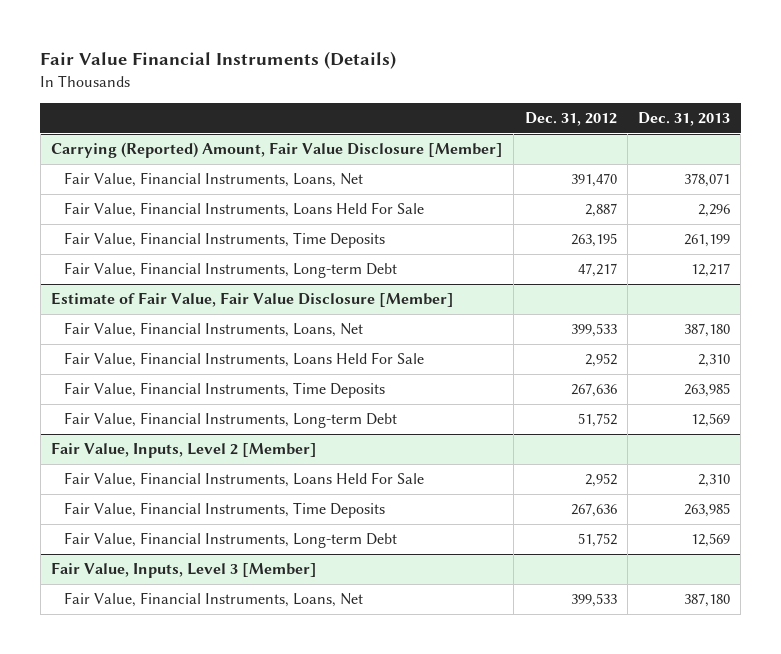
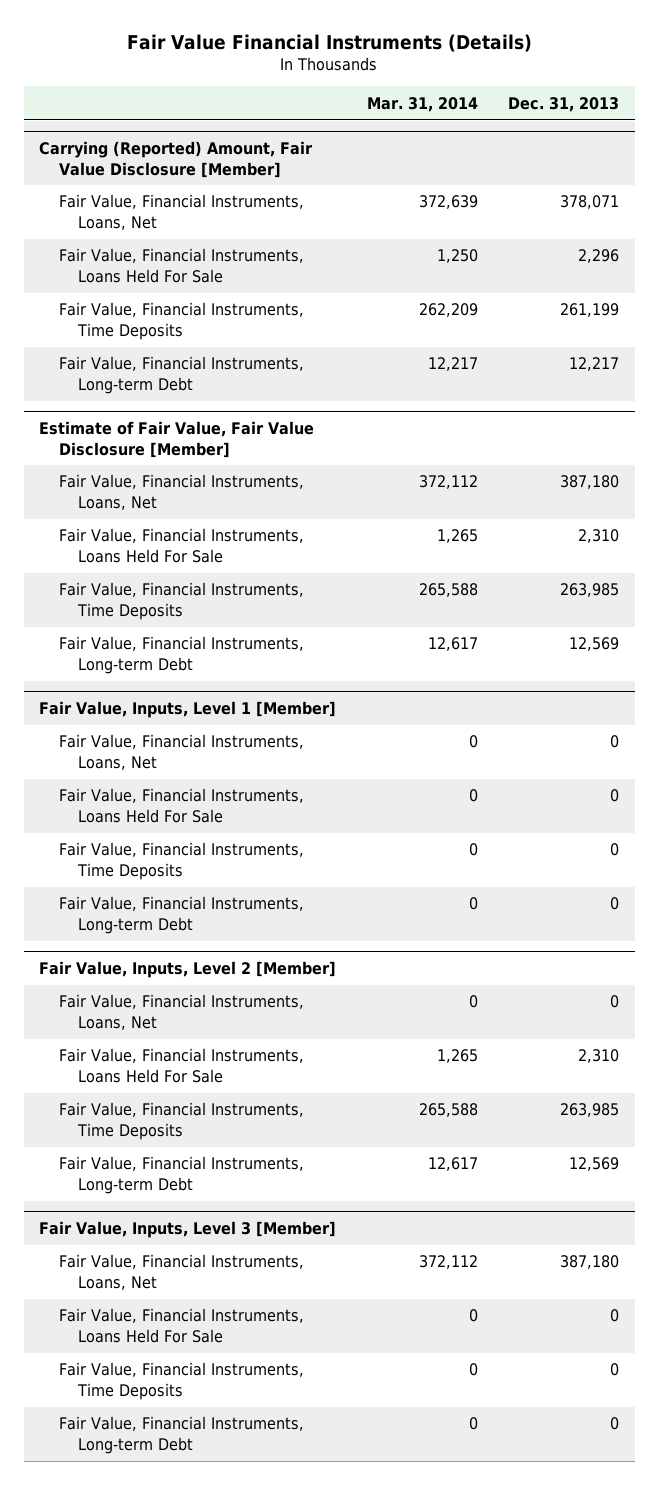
[524,112,617,127] Dec. 31, 2012 -> none
none -> [366,96,478,112] Mar. 31, 2014
none -> [39,700,337,718] Fair Value, Inputs, Level 1 [Member]
none -> [58,734,304,771] Fair Value, Financial Instruments, Loans, Net
none -> [58,788,304,824] Fair Value, Financial Instruments, Loans Held For Sale
none -> [58,842,304,881] Fair Value, Financial Instruments, Time Deposits
none -> [58,896,304,935] Fair Value, Financial Instruments, Long-term Debt
none -> [58,994,304,1031] Fair Value, Financial Instruments, Loans, Net
none -> [58,1308,304,1344] Fair Value, Financial Instruments, Loans Held For Sale
none -> [58,1362,304,1401] Fair Value, Financial Instruments, Time Deposits
none -> [58,1416,304,1455] Fair Value, Financial Instruments, Long-term Debt

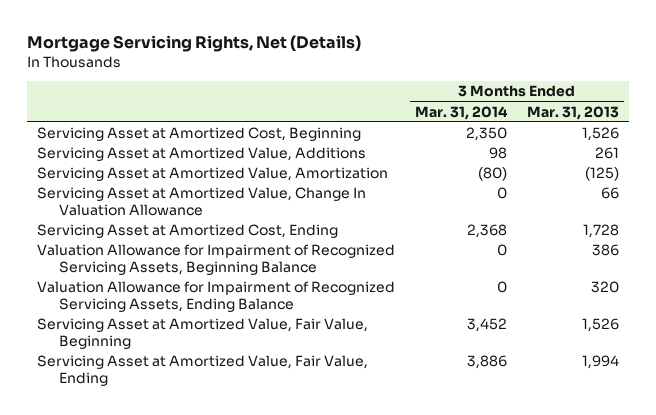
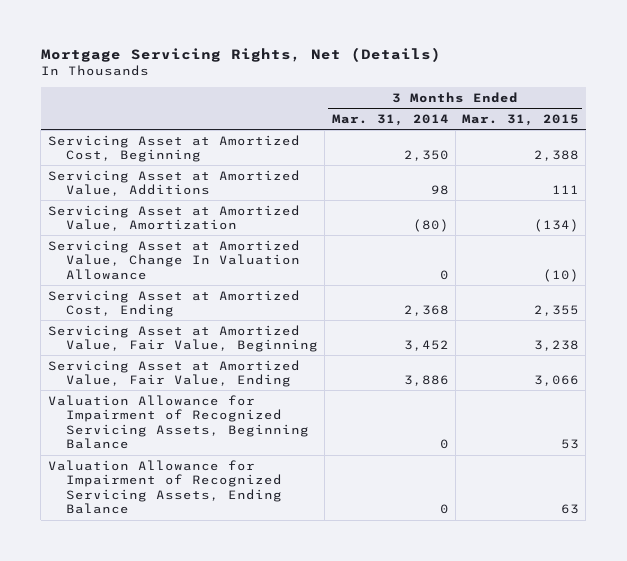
[527,105,620,120] Mar. 31, 2013 -> none
none -> [461,113,579,126] Mar. 31, 2015
[36,244,395,275] Valuation Allowance for Impairment of Recognized Servicing Assets, Beginning Balance -> [47,394,310,450] Valuation Allowance for Impairment of Recognized Servicing Assets, Beginning Balance
[36,281,395,312] Valuation Allowance for Impairment of Recognized Servicing Assets, Ending Balance -> [47,459,283,515] Valuation Allowance for Impairment of Recognized Servicing Assets, Ending Balance

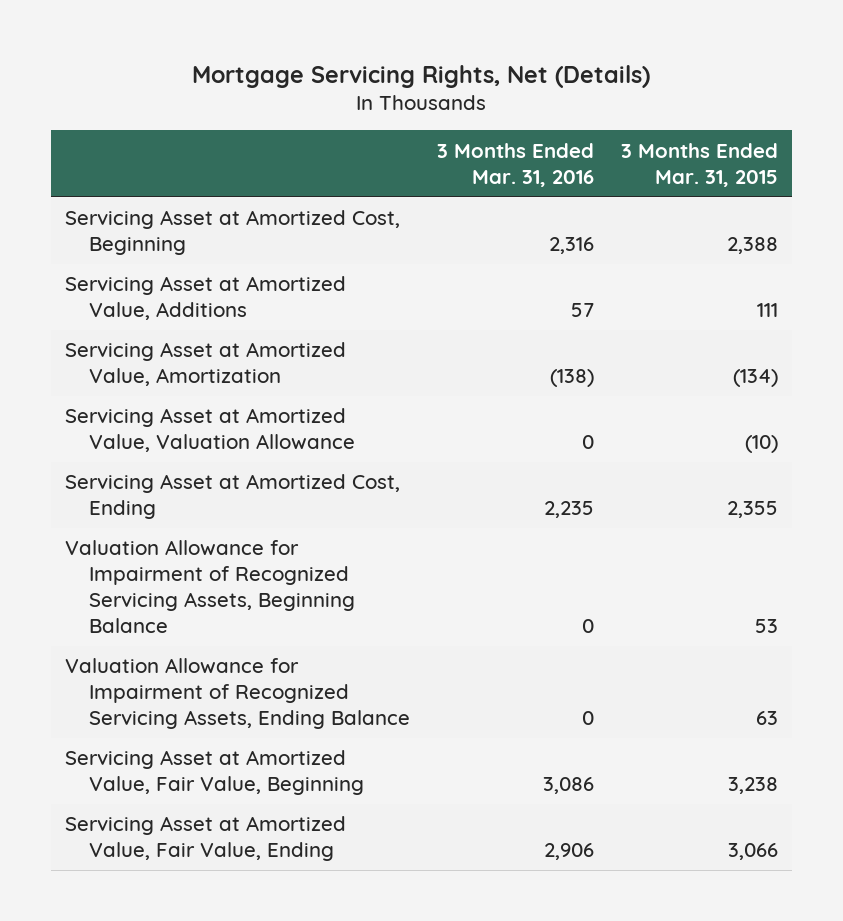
[331,113,449,126] Mar. 31, 2014 -> none
none -> [437,142,595,187] 3 Months Ended Mar. 31, 2016
[47,239,301,280] Servicing Asset at Amortized Value, Change In Valuation Allowance -> [64,408,356,453] Servicing Asset at Amortized Value, Valuation Allowance
[47,324,319,353] Servicing Asset at Amortized Value, Fair Value, Beginning -> [64,750,365,796] Servicing Asset at Amortized Value, Fair Value, Beginning
[47,359,300,388] Servicing Asset at Amortized Value, Fair Value, Ending -> [64,816,346,862] Servicing Asset at Amortized Value, Fair Value, Ending

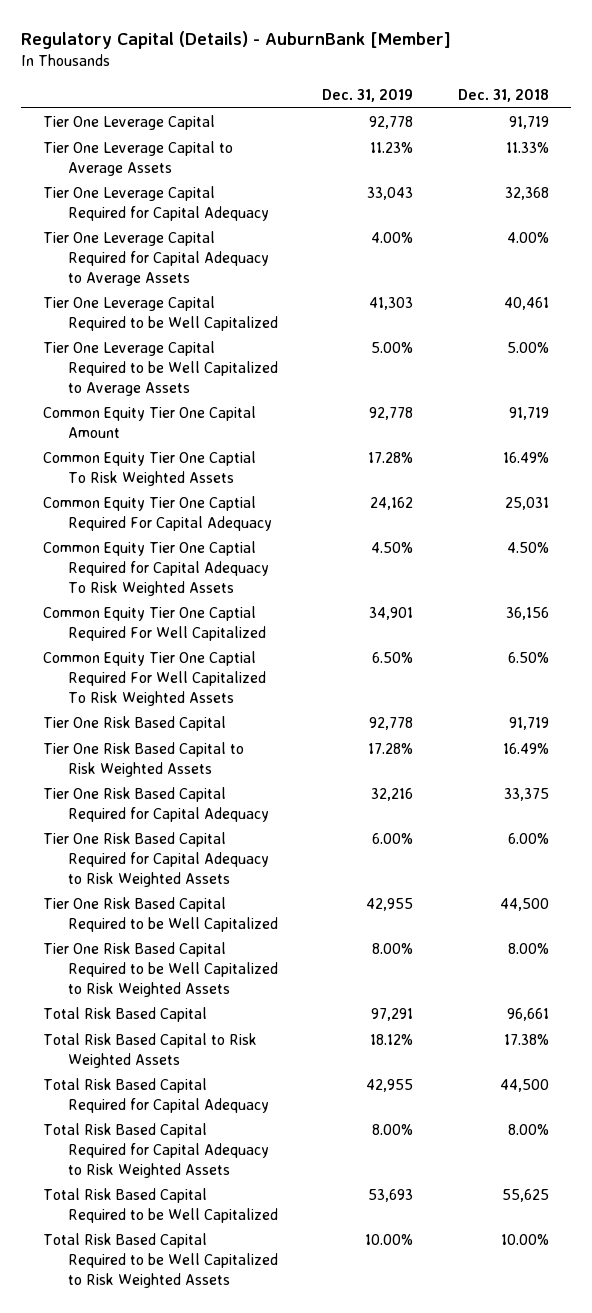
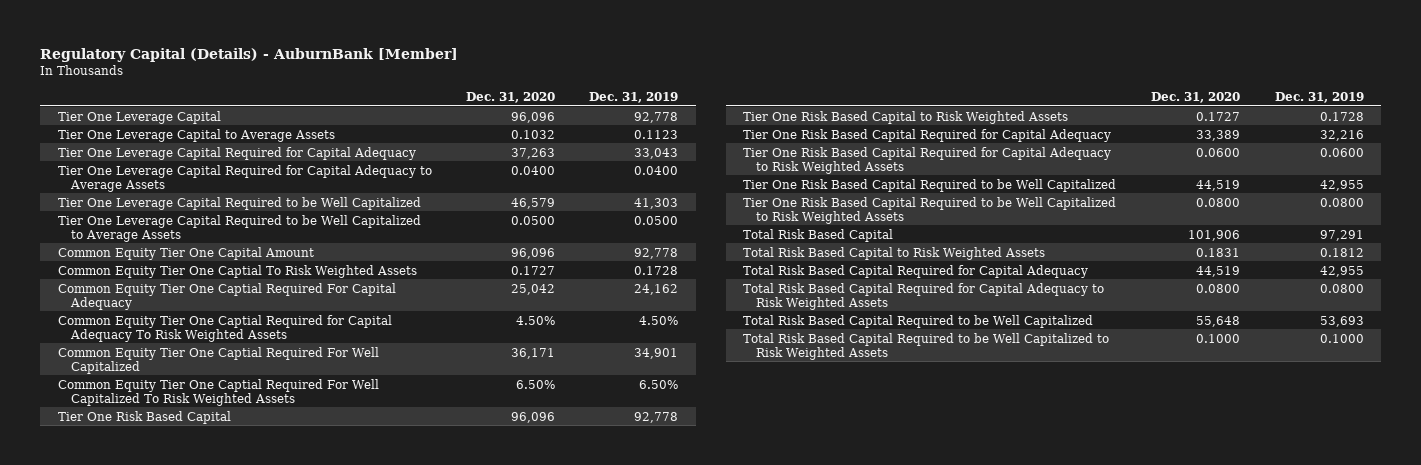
[457,89,549,103] Dec. 31, 2018 -> none
none -> [465,91,555,103] Dec. 31, 2020
[370,142,414,154] 11.23% -> [634,129,679,139] 0.1123
[371,232,414,244] 4.00% -> [634,165,679,175] 0.0400
[371,342,414,354] 5.00% -> [634,215,679,225] 0.0500
[368,452,414,464] 17.28% -> [634,265,679,275] 0.1728
[368,743,414,755] 17.28% -> [1319,111,1364,121] 0.1728
[372,833,414,845] 6.00% -> [1319,147,1364,157] 0.0600
[372,943,414,955] 8.00% -> [1319,197,1364,207] 0.0800
[370,1034,414,1046] 18.12% -> [1319,247,1364,257] 0.1812
[372,1124,414,1136] 8.00% -> [1319,283,1364,293] 0.0800
[365,1234,414,1246] 10.00% -> [1319,333,1364,343] 0.1000

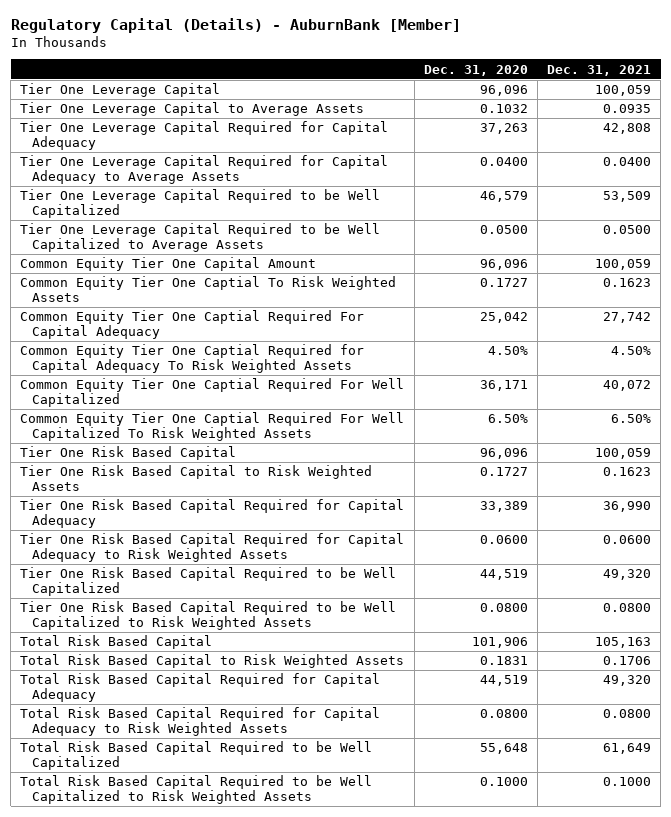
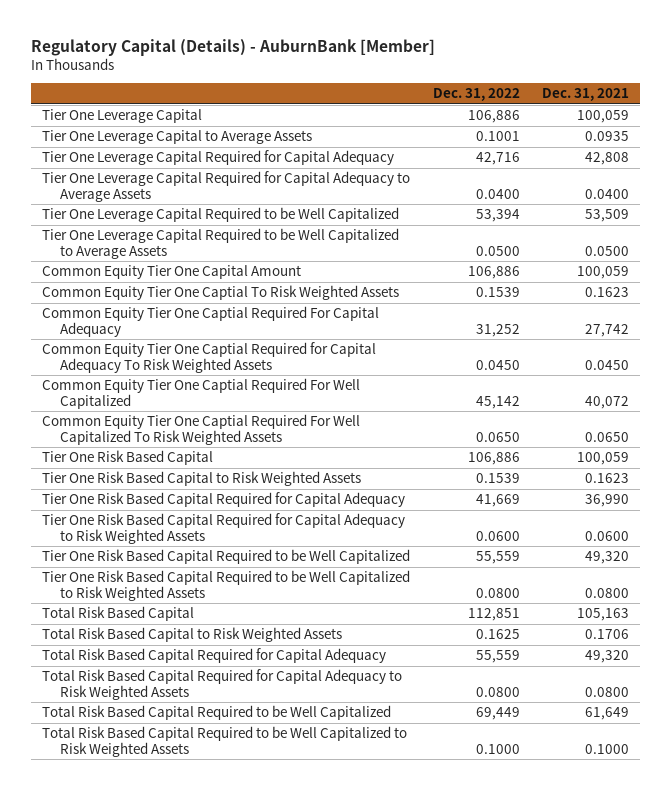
[423,64,528,76] Dec. 31, 2020 -> none
none -> [432,88,520,102] Dec. 31, 2022
[610,346,651,356] 4.50% -> [585,360,630,371] 0.0450
[610,414,651,424] 6.50% -> [585,432,630,443] 0.0650

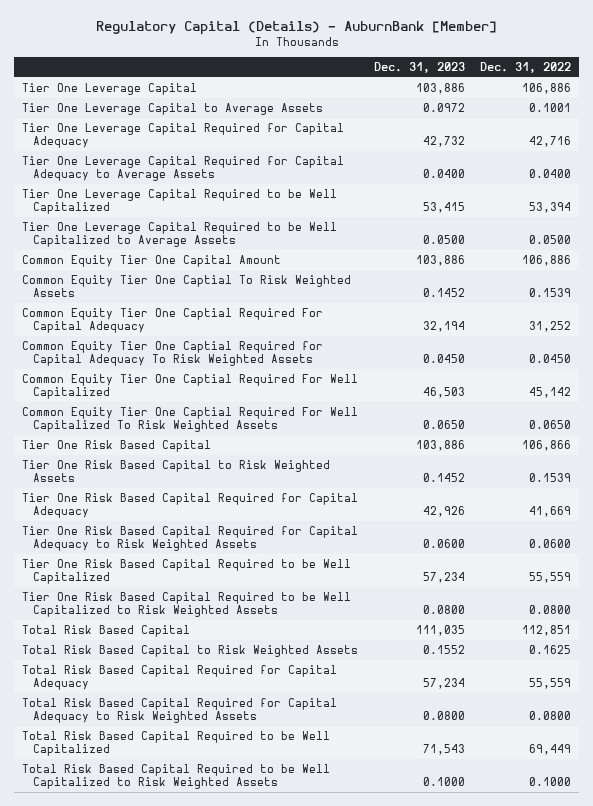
[542,88,630,102] Dec. 31, 2021 -> none
none -> [373,62,465,74] Dec. 31, 2023
[467,452,520,466] 106,886 -> [522,440,572,452] 106,866

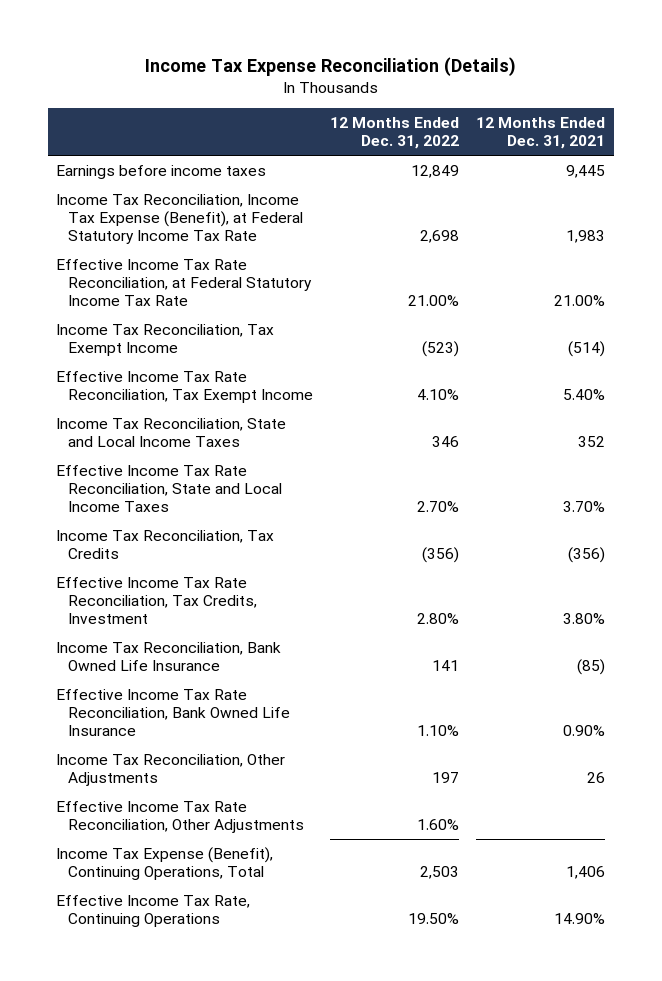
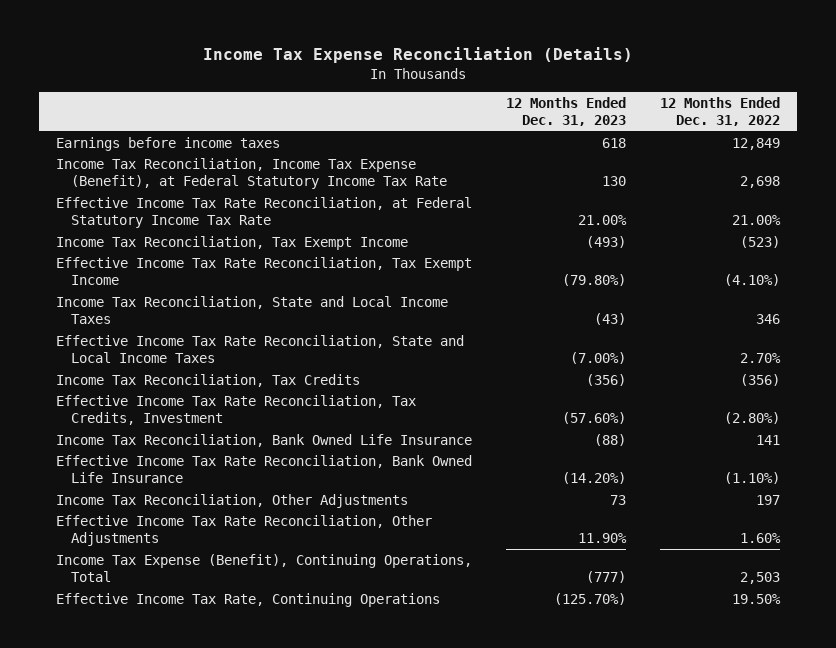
[476,117,606,150] 12 Months Ended Dec. 31, 2021 -> none
none -> [506,96,627,127] 12 Months Ended Dec. 31, 2023
[416,388,459,400] 4.10% -> [724,274,781,287] (4.10%)
[416,612,459,624] 2.80% -> [724,412,781,425] (2.80%)
[416,724,459,736] 1.10% -> [724,472,781,485] (1.10%)

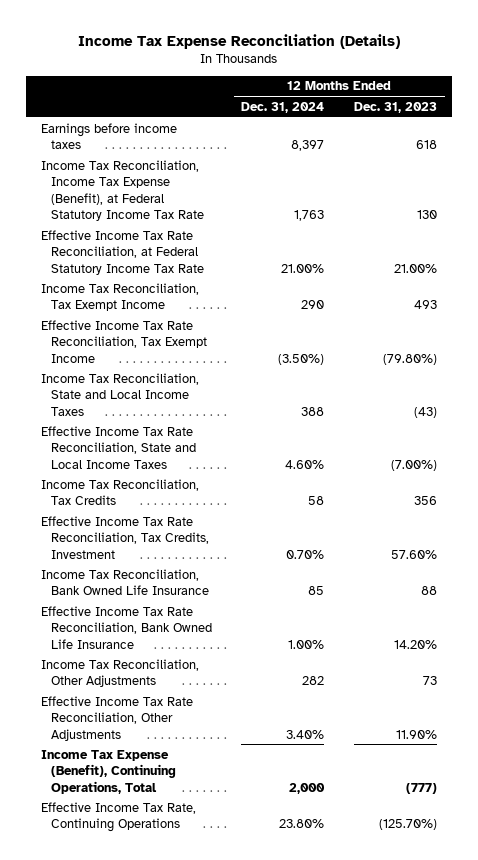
[660,96,781,127] 12 Months Ended Dec. 31, 2022 -> none
none -> [241,101,325,113] Dec. 31, 2024
[586,235,627,248] (493) -> [414,300,438,310] 493
[586,373,627,386] (356) -> [414,496,438,506] 356
[562,412,627,425] (57.60%) -> [391,549,438,559] 57.60%
[594,433,627,446] (88) -> [421,586,438,596] 88
[562,472,627,485] (14.20%) -> [394,639,438,649] 14.20%

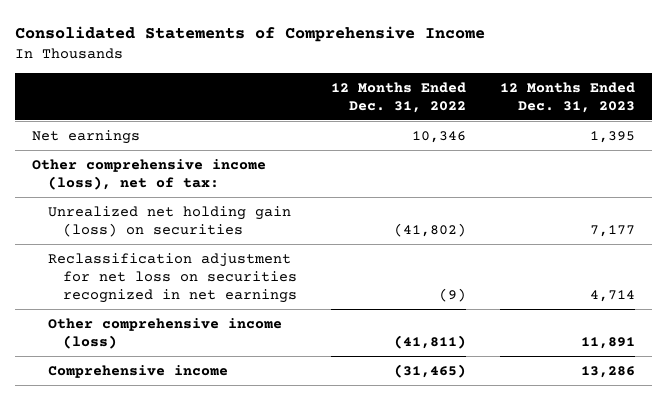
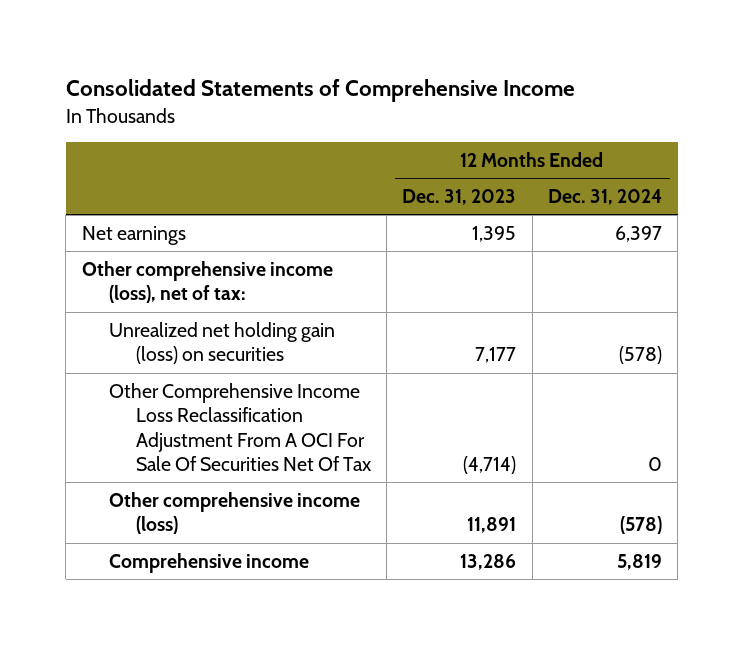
[331,81,467,113] 12 Months Ended Dec. 31, 2022 -> none
none -> [548,189,663,206] Dec. 31, 2024
[47,252,298,303] Reclassification adjustment for net loss on securities recognized in net earnings -> [108,382,372,472] Other Comprehensive Income Loss Reclassification Adjustment From A OCI For Sale Of Securities Net Of Tax
[590,289,636,302] 4,714 -> [463,456,517,475] (4,714)

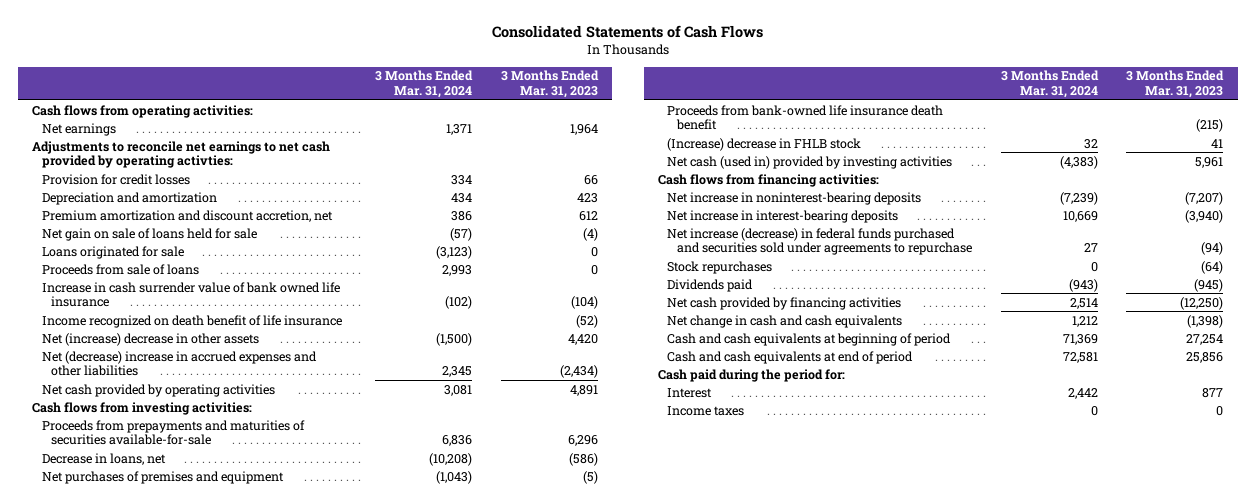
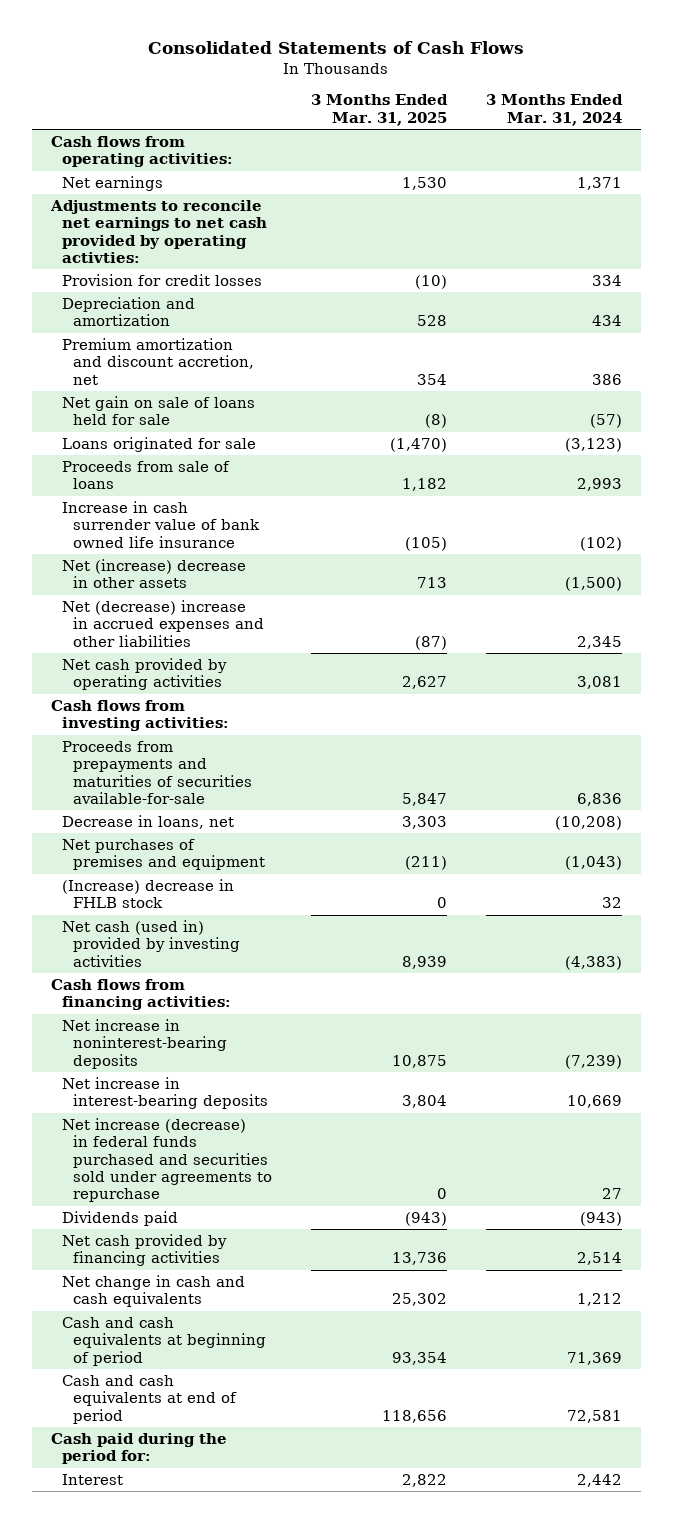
[500,70,599,98] 3 Months Ended Mar. 31, 2023 -> none
none -> [310,94,448,126] 3 Months Ended Mar. 31, 2025
[41,314,342,328] Income recognized on death benefit of life insurance -> none
[667,104,944,131] Proceeds from bank-owned life insurance death benefit -> none
[667,260,773,274] Stock repurchases -> none
[667,405,745,416] Income taxes -> none

